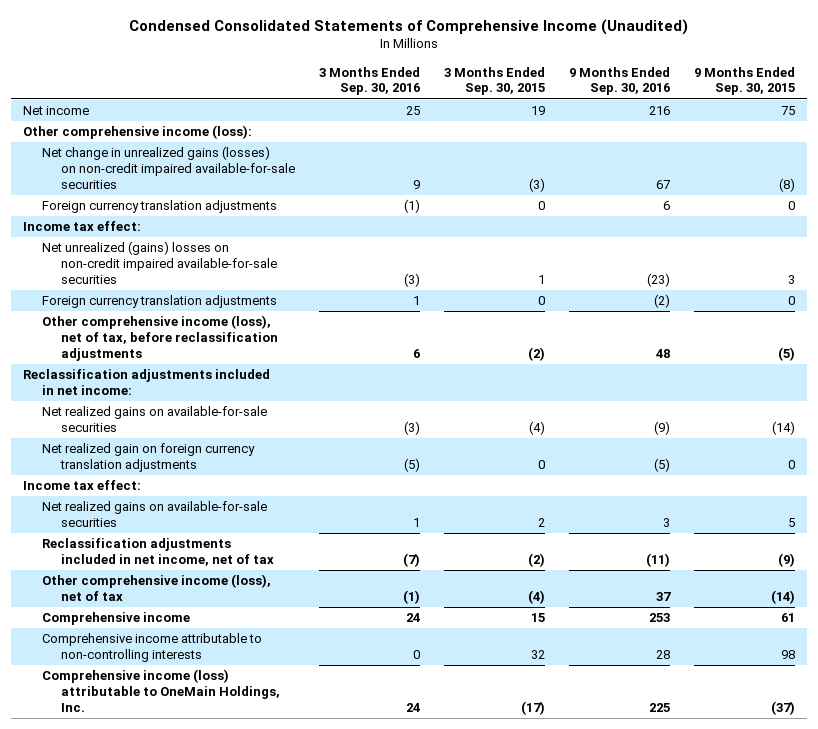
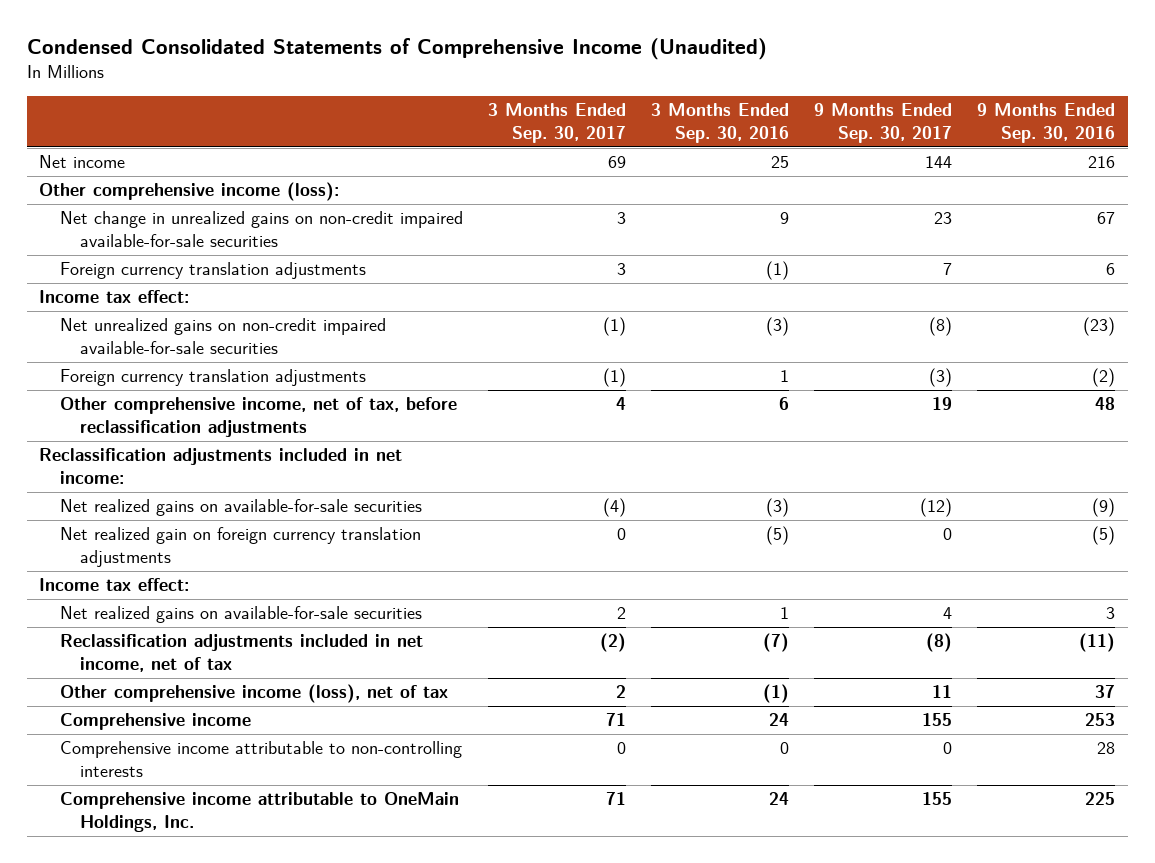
[444,66,546,96] 3 Months Ended Sep. 30, 2015 -> none
[694,66,796,96] 9 Months Ended Sep. 30, 2015 -> none
none -> [488,103,627,144] 3 Months Ended Sep. 30, 2017
none -> [814,103,953,144] 9 Months Ended Sep. 30, 2017
[42,146,296,190] Net change in unrealized gains (losses) on non-credit impaired available-for-sale securities -> [59,211,463,248] Net change in unrealized gains on non-credit impaired available-for-sale securities
[42,241,278,285] Net unrealized (gains) losses on non-credit impaired available-for-sale securities -> [59,318,386,355] Net unrealized gains on non-credit impaired available-for-sale securities
[42,315,279,362] Other comprehensive income (loss), net of tax, before reclassification adjustments -> [59,397,457,438] Other comprehensive income, net of tax, before reclassification adjustments
[42,669,281,713] Comprehensive income (loss) attributable to OneMain Holdings, Inc. -> [59,792,459,833] Comprehensive income attributable to OneMain Holdings, Inc.

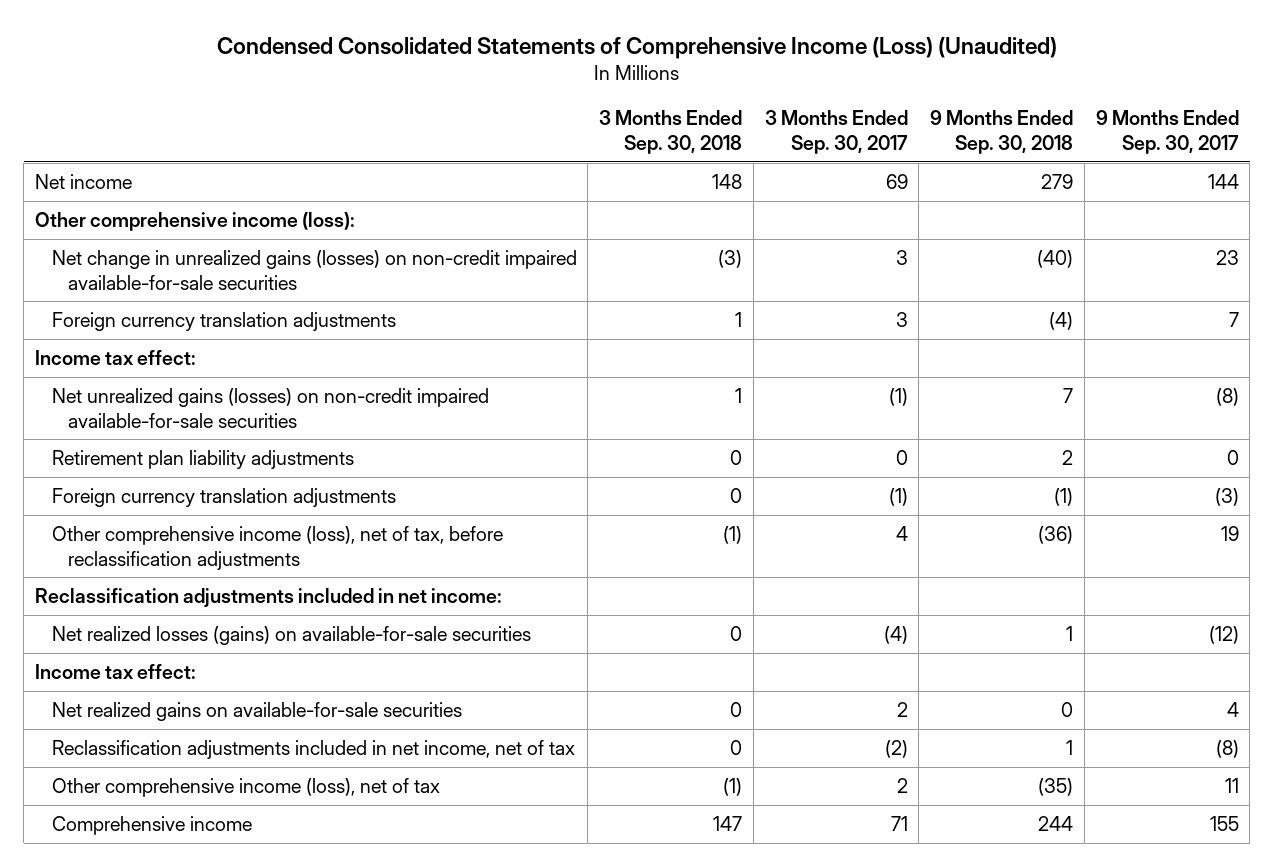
[26,38,767,61] Condensed Consolidated Statements of Comprehensive Income (Unaudited) -> [216,36,1057,59] Condensed Consolidated Statements of Comprehensive Income (Loss) (Unaudited)
[651,103,790,144] 3 Months Ended Sep. 30, 2016 -> none
[977,103,1116,144] 9 Months Ended Sep. 30, 2016 -> none
none -> [599,110,743,155] 3 Months Ended Sep. 30, 2018
none -> [930,110,1074,155] 9 Months Ended Sep. 30, 2018
[59,211,463,248] Net change in unrealized gains on non-credit impaired available-for-sale securities -> [51,249,577,290] Net change in unrealized gains (losses) on non-credit impaired available-for-sale securities
[59,318,386,355] Net unrealized gains on non-credit impaired available-for-sale securities -> [51,387,489,428] Net unrealized gains (losses) on non-credit impaired available-for-sale securities
none -> [51,449,354,469] Retirement plan liability adjustments
[59,397,457,438] Other comprehensive income, net of tax, before reclassification adjustments -> [51,525,503,570] Other comprehensive income (loss), net of tax, before reclassification adjustments
[59,527,421,568] Net realized gain on foreign currency translation adjustments -> none
[59,499,422,517] Net realized gains on available-for-sale securities -> [51,625,531,645] Net realized losses (gains) on available-for-sale securities
[59,741,462,778] Comprehensive income attributable to non-controlling interests -> none
[59,792,459,833] Comprehensive income attributable to OneMain Holdings, Inc. -> none

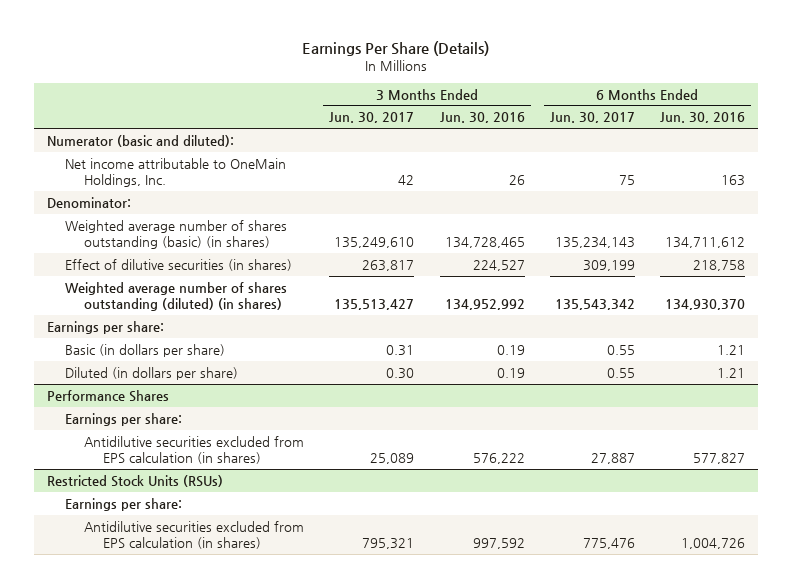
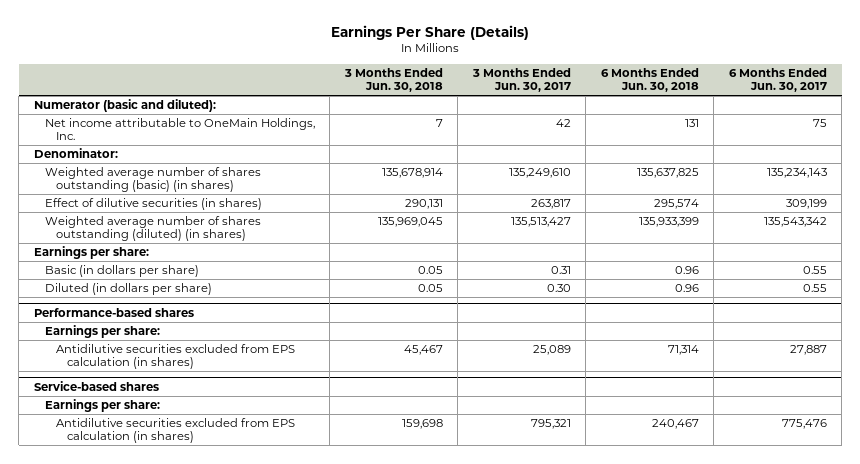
[439,112,525,124] Jun. 30, 2016 -> none
[660,112,746,124] Jun. 30, 2016 -> none
none -> [343,68,443,93] 3 Months Ended Jun. 30, 2018
none -> [600,68,699,93] 6 Months Ended Jun. 30, 2018
[46,389,169,402] Performance Shares -> [33,307,194,317] Performance-based shares
[46,474,223,487] Restricted Stock Units (RSUs) -> [33,380,159,391] Service-based shares

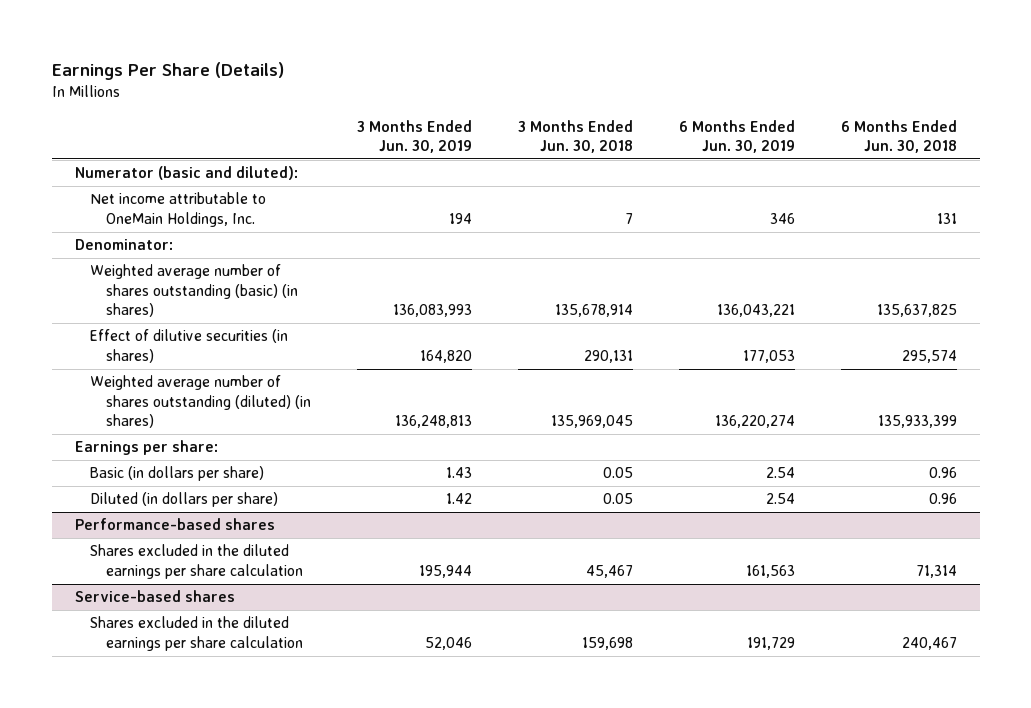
[471,68,571,93] 3 Months Ended Jun. 30, 2017 -> none
[728,68,827,93] 6 Months Ended Jun. 30, 2017 -> none
none -> [356,119,472,153] 3 Months Ended Jun. 30, 2019
none -> [678,119,795,153] 6 Months Ended Jun. 30, 2019
[44,324,160,338] Earnings per share: -> none
[55,343,295,370] Antidilutive securities excluded from EPS calculation (in shares) -> [90,544,303,579] Shares excluded in the diluted earnings per share calculation
[44,398,160,412] Earnings per share: -> none
[55,417,295,444] Antidilutive securities excluded from EPS calculation (in shares) -> [90,616,303,651] Shares excluded in the diluted earnings per share calculation

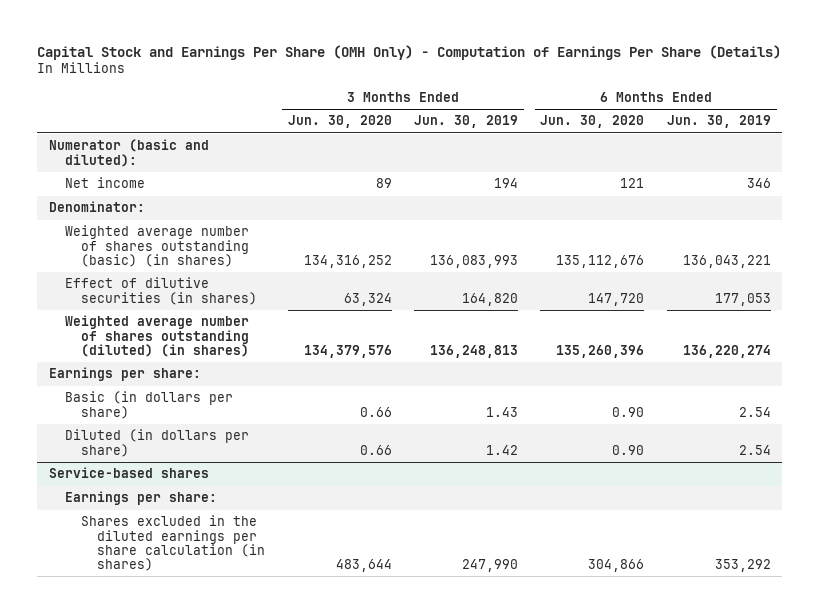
[51,62,284,81] Earnings Per Share (Details) -> [37,44,782,60] Capital Stock and Earnings Per Share (OMH Only) - Computation of Earnings Per Share (Details)
[517,119,633,153] 3 Months Ended Jun. 30, 2018 -> none
[840,119,957,153] 6 Months Ended Jun. 30, 2018 -> none
none -> [287,115,392,129] Jun. 30, 2020
none -> [540,115,645,129] Jun. 30, 2020
[90,192,267,227] Net income attributable to OneMain Holdings, Inc. -> [64,177,145,189] Net income
[74,518,275,531] Performance-based shares -> none
[90,544,303,579] Shares excluded in the diluted earnings per share calculation -> none
none -> [64,491,217,506] Earnings per share:
[90,616,303,651] Shares excluded in the diluted earnings per share calculation -> [80,515,266,572] Shares excluded in the diluted earnings per share calculation (in shares)
[424,636,472,650] 52,046 -> [462,559,519,573] 247,990
[746,636,795,650] 191,729 -> [714,559,771,573] 353,292

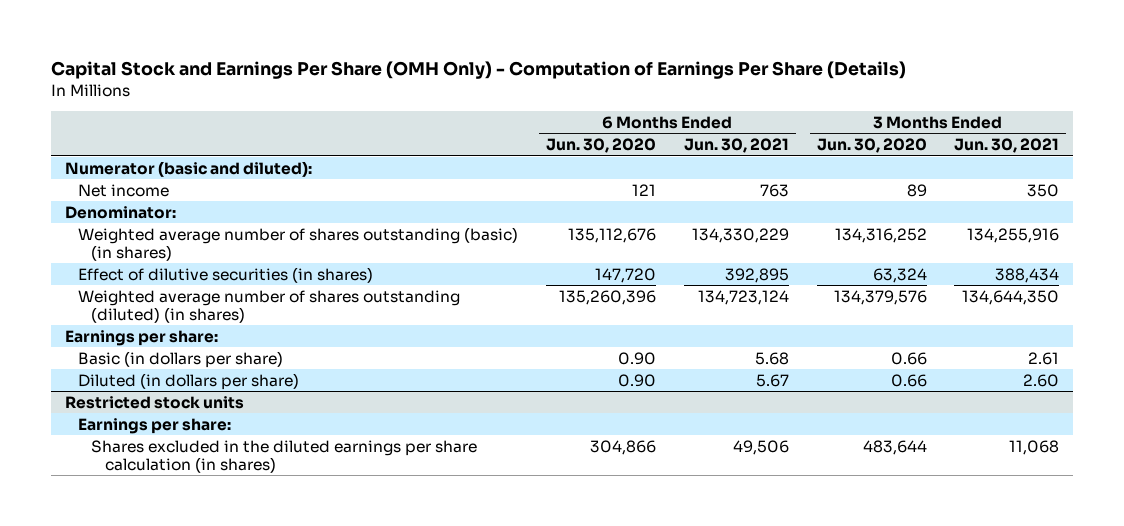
[414,115,519,129] Jun. 30, 2019 -> none
[666,115,771,129] Jun. 30, 2019 -> none
none -> [683,138,789,154] Jun. 30, 2021
none -> [954,138,1060,154] Jun. 30, 2021
[48,467,209,479] Service-based shares -> [64,395,244,409] Restricted stock units

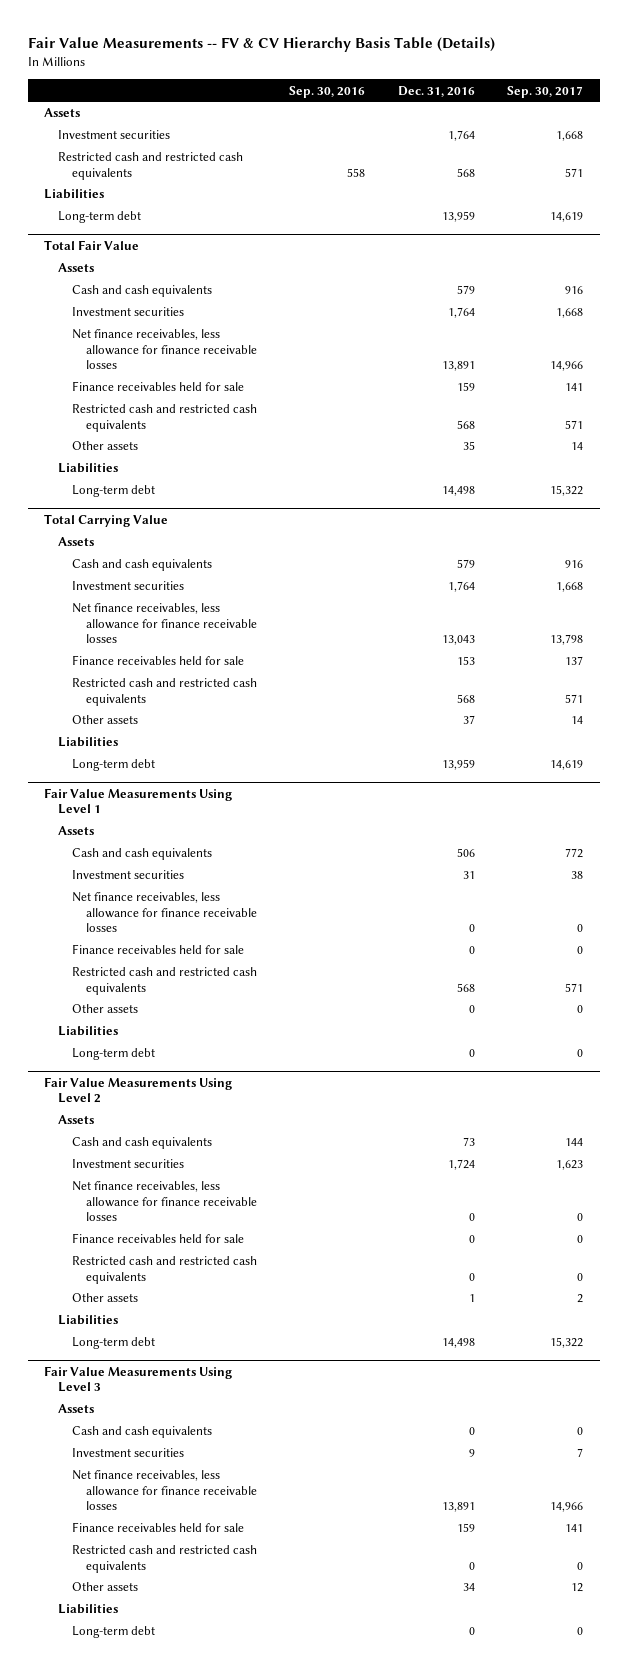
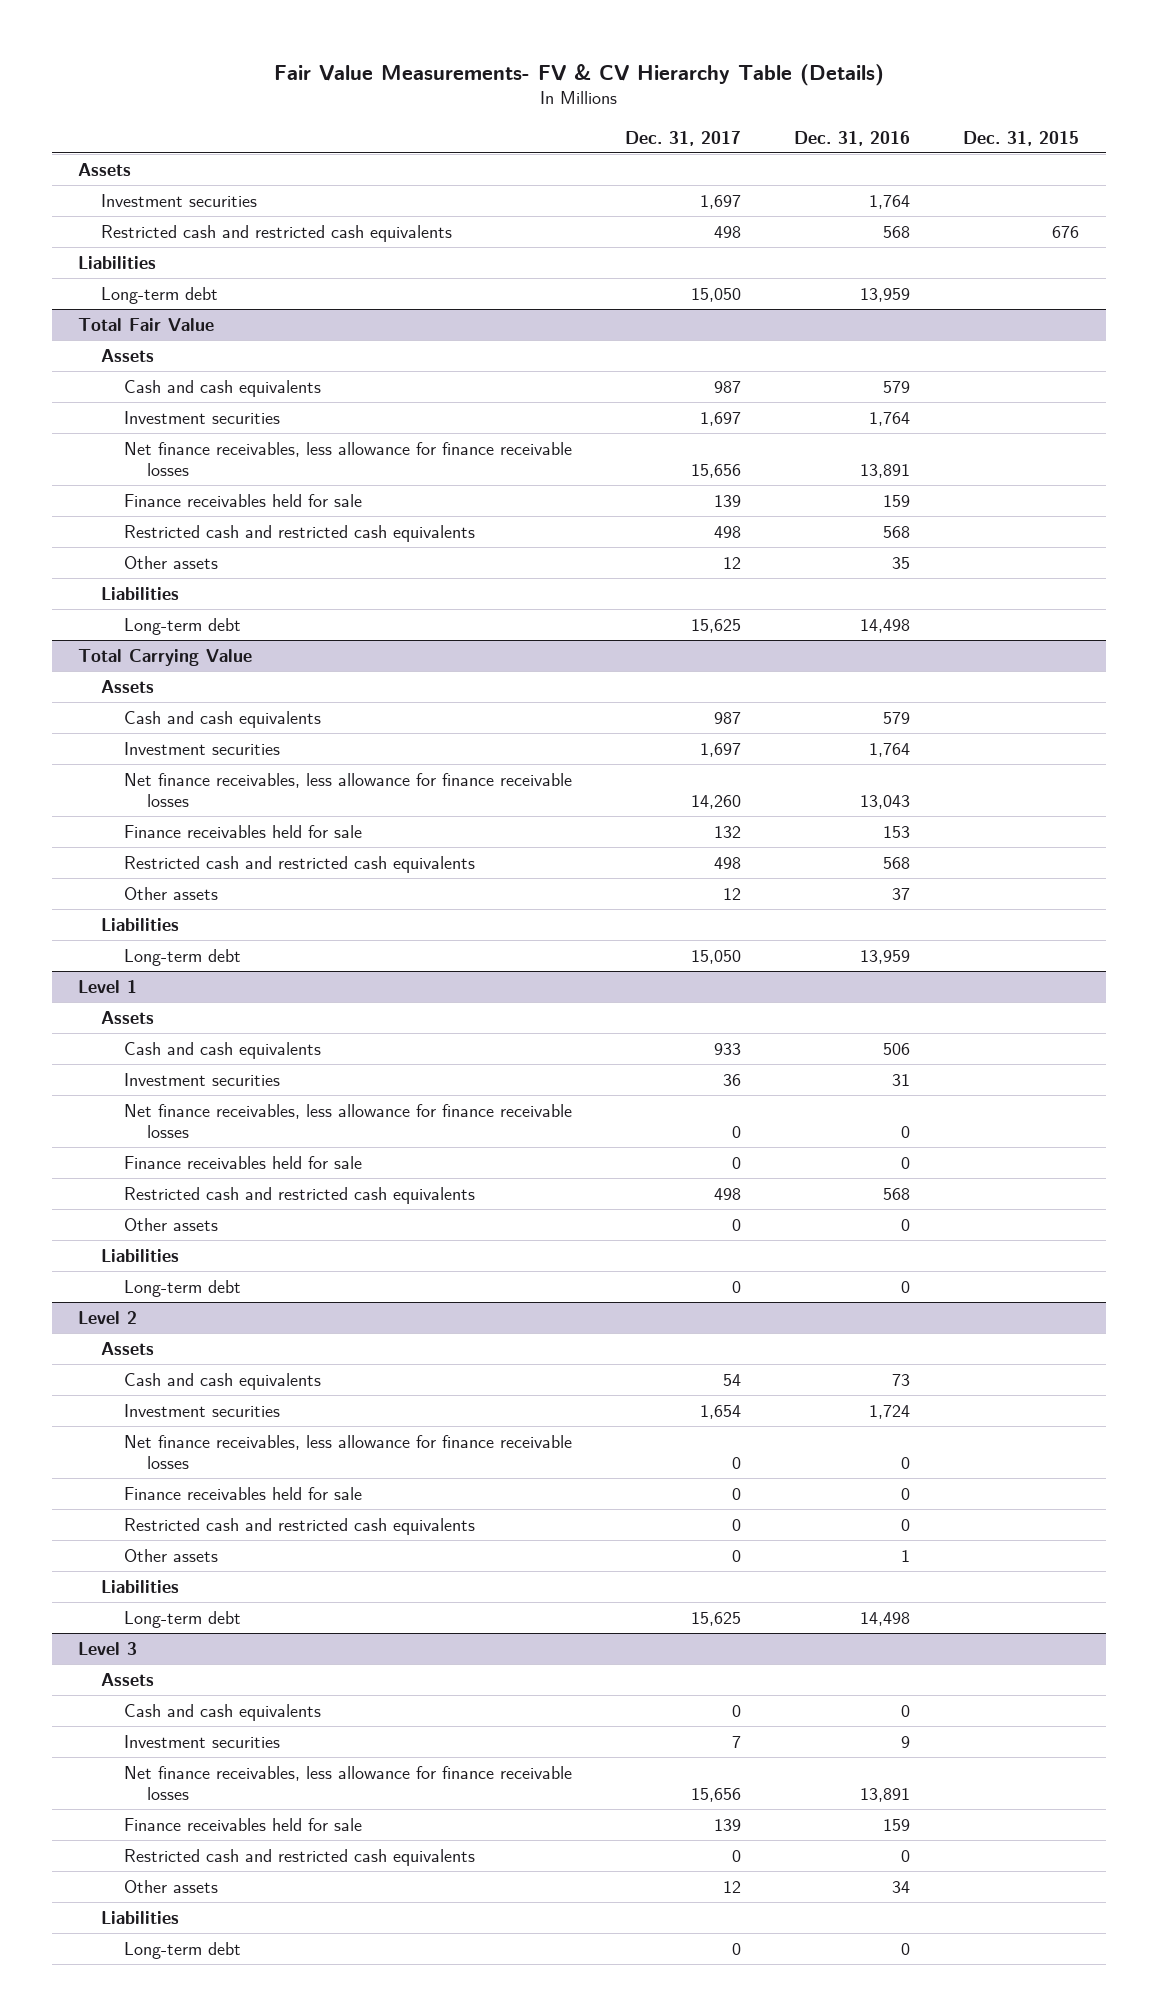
[27,37,495,53] Fair Value Measurements -- FV & CV Hierarchy Basis Table (Details) -> [273,63,884,86] Fair Value Measurements- FV & CV Hierarchy Table (Details)
[289,85,366,98] Sep. 30, 2016 -> none
[507,85,584,98] Sep. 30, 2017 -> none
none -> [625,130,742,146] Dec. 31, 2017
none -> [963,130,1080,146] Dec. 31, 2015
[43,787,232,815] Fair Value Measurements Using Level 1 -> [78,979,138,993] Level 1
[43,1076,232,1104] Fair Value Measurements Using Level 2 -> [78,1310,138,1324] Level 2
[43,1365,232,1393] Fair Value Measurements Using Level 3 -> [78,1641,138,1655] Level 3

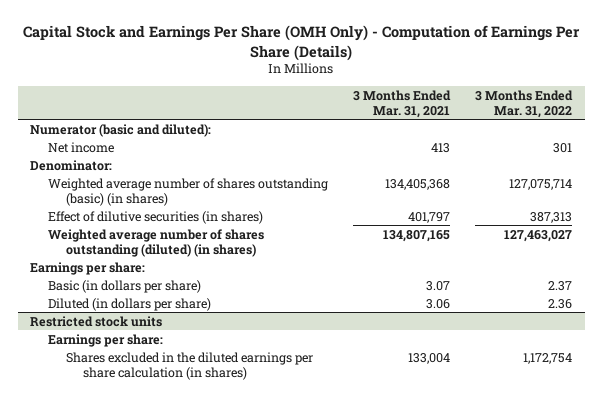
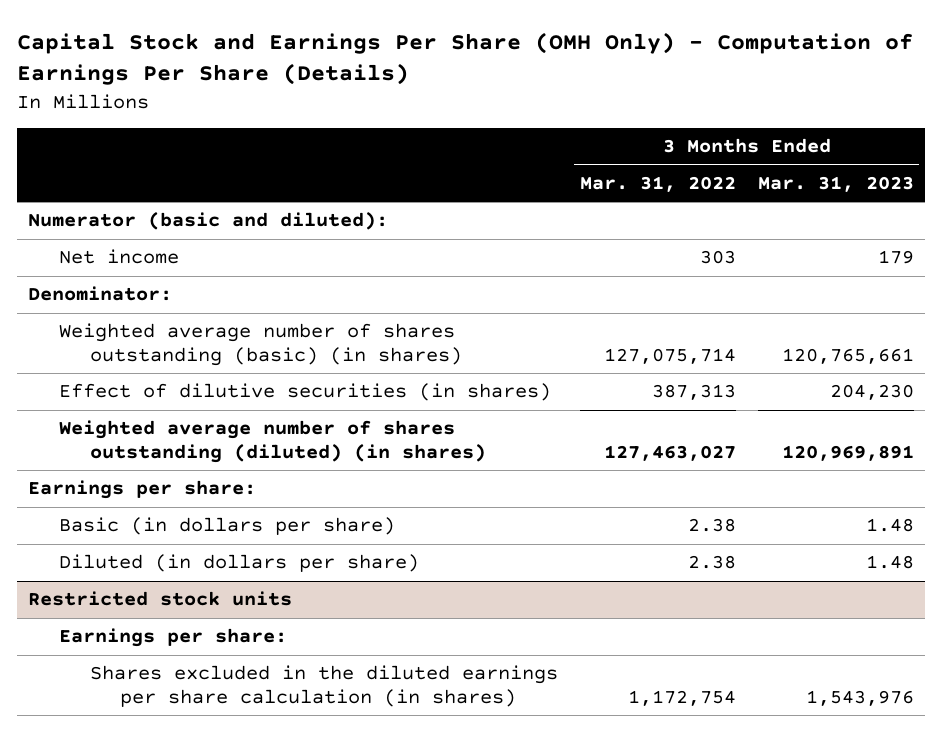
[353,89,452,118] 3 Months Ended Mar. 31, 2021 -> none
none -> [757,175,914,192] Mar. 31, 2023
[553,142,573,153] 301 -> [699,250,736,265] 303
[548,280,573,291] 2.37 -> [687,518,736,533] 2.38
[548,298,573,309] 2.36 -> [687,555,736,570] 2.38

